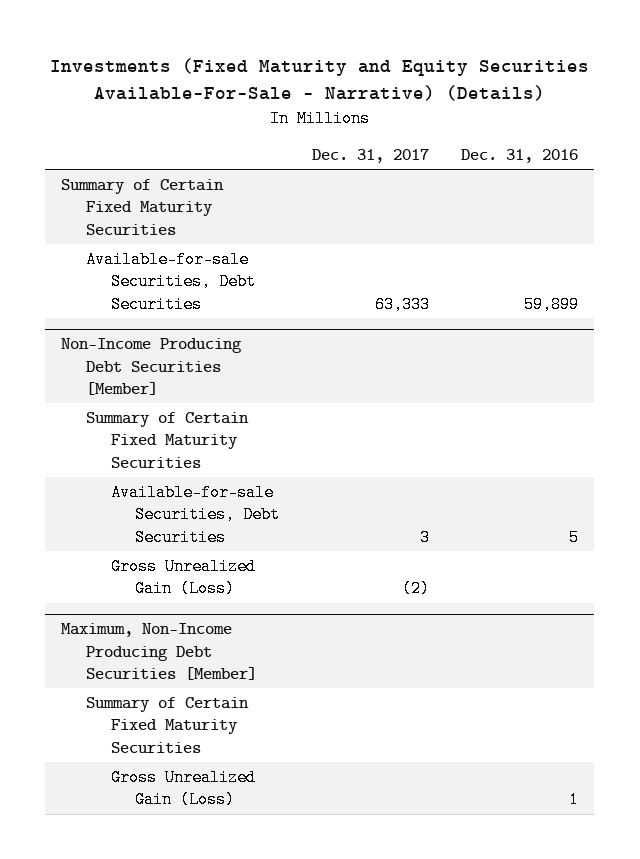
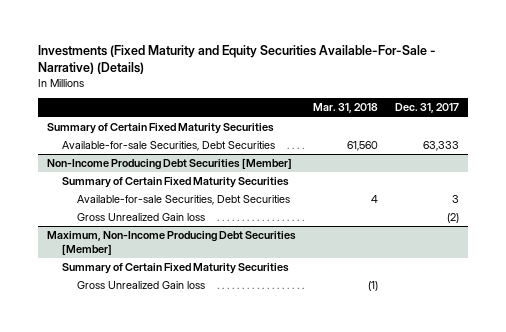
[461,148,579,163] Dec. 31, 2016 -> none
none -> [313,103,379,114] Mar. 31, 2018
[110,557,256,598] Gross Unrealized Gain (Loss) -> [77,213,206,222] Gross Unrealized Gain loss
[110,768,256,809] Gross Unrealized Gain (Loss) -> [77,281,206,290] Gross Unrealized Gain loss

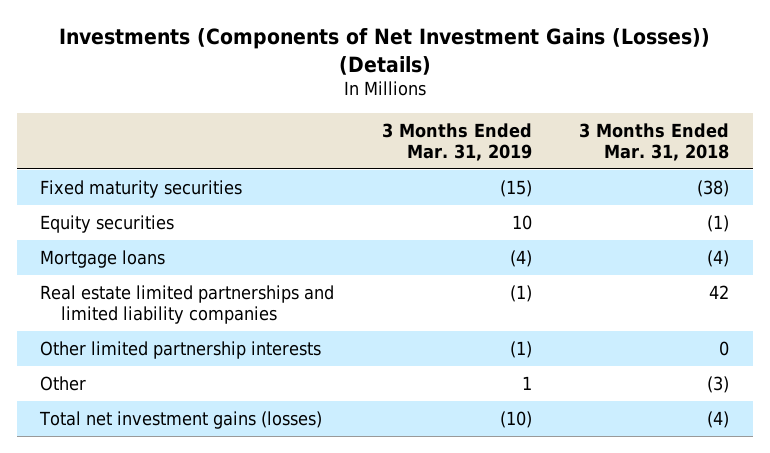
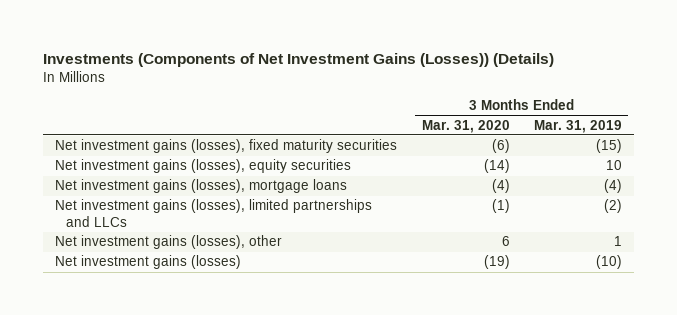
[579,123,730,161] 3 Months Ended Mar. 31, 2018 -> none
none -> [421,119,510,133] Mar. 31, 2020
[40,340,322,359] Other limited partnership interests -> none
[40,179,243,198] Fixed maturity securities -> [55,139,398,154] Net investment gains (losses), fixed maturity securities
[40,214,175,233] Equity securities -> [55,159,352,174] Net investment gains (losses), equity securities
[40,249,166,268] Mortgage loans -> [55,179,348,194] Net investment gains (losses), mortgage loans
[40,284,335,324] Real estate limited partnerships and limited liability companies -> [55,199,373,227] Net investment gains (losses), limited partnerships and LLCs
[509,284,532,302] (1) -> [603,199,622,214] (2)
[40,375,87,391] Other -> [55,235,283,250] Net investment gains (losses), other
[39,410,323,429] Total net investment gains (losses) -> [55,255,242,270] Net investment gains (losses)

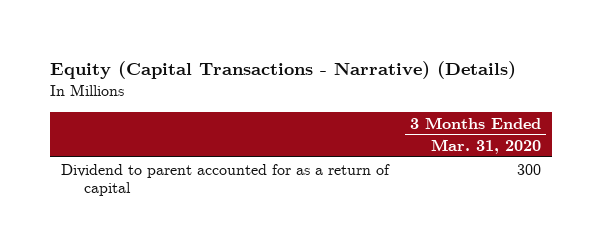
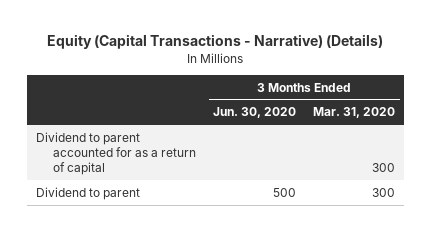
none -> [212,107,296,119] Jun. 30, 2020
none -> [35,186,140,200] Dividend to parent

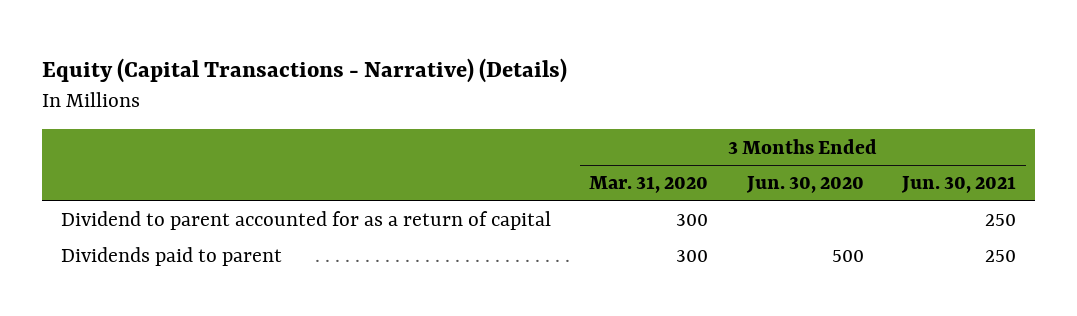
none -> [901,176,1017,194] Jun. 30, 2021
[35,186,140,200] Dividend to parent -> [60,247,282,267] Dividends paid to parent

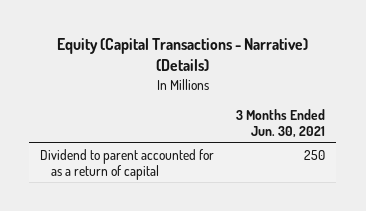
[589,176,709,194] Mar. 31, 2020 -> none
[745,176,864,194] Jun. 30, 2020 -> none
[60,247,282,267] Dividends paid to parent -> none

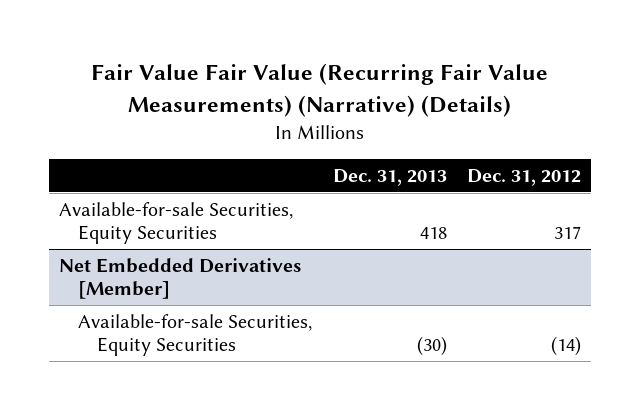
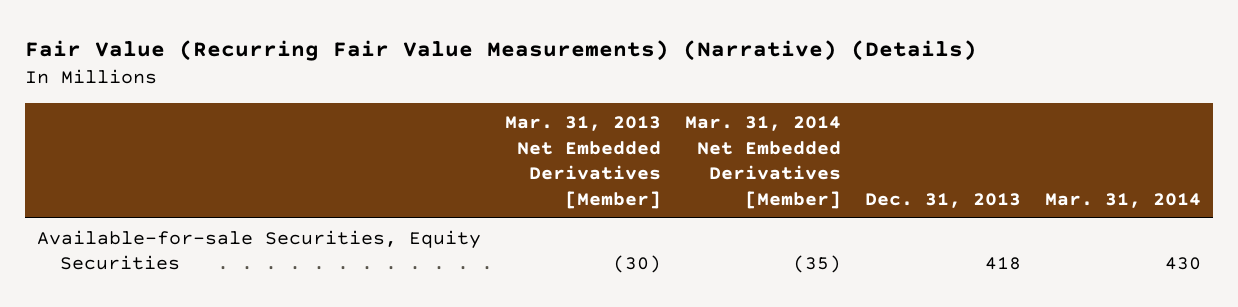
[91,63,549,117] Fair Value Fair Value (Recurring Fair Value Measurements) (Narrative) (Details) -> [24,39,977,61] Fair Value (Recurring Fair Value Measurements) (Narrative) (Details)
[467,169,582,187] Dec. 31, 2012 -> none
none -> [504,115,661,209] Mar. 31, 2013 Net Embedded Derivatives [Member]
none -> [685,115,842,209] Mar. 31, 2014 Net Embedded Derivatives [Member]
none -> [1045,192,1202,208] Mar. 31, 2014
[59,257,302,300] Net Embedded Derivatives [Member] -> none
[78,313,313,357] Available-for-sale Securities, Equity Securities -> none

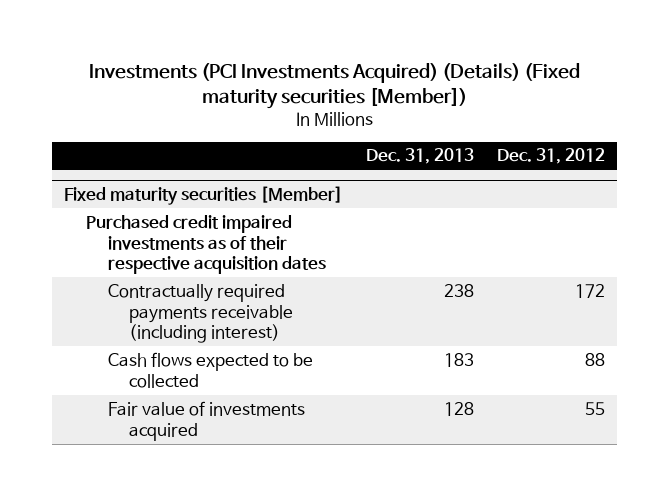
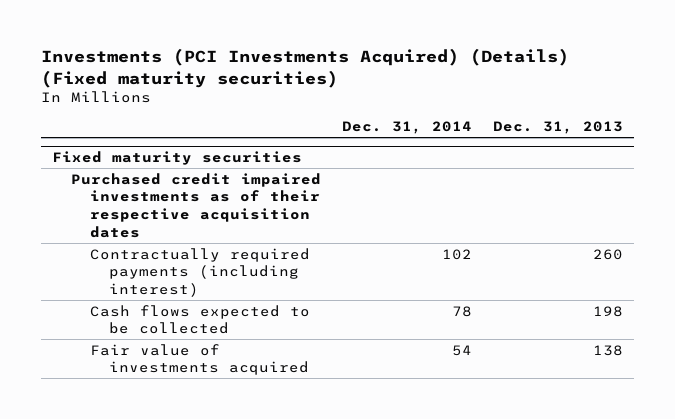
[88,62,580,110] Investments (PCI Investments Acquired) (Details) (Fixed maturity securities [Member]) -> [41,48,570,88] Investments (PCI Investments Acquired) (Details) (Fixed maturity securities)
[497,148,606,165] Dec. 31, 2012 -> none
none -> [342,121,473,135] Dec. 31, 2014
[63,186,343,206] Fixed maturity securities [Member] -> [51,151,302,166] Fixed maturity securities
[107,283,294,344] Contractually required payments receivable (including interest) -> [90,247,311,298] Contractually required payments (including interest)
[444,283,475,297] 238 -> [593,248,624,260] 260
[444,352,475,367] 183 -> [593,305,624,317] 198
[444,401,475,416] 128 -> [593,344,624,356] 138

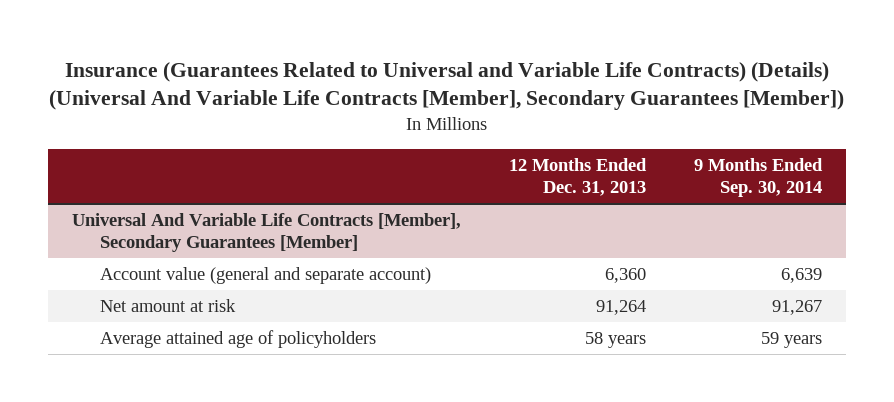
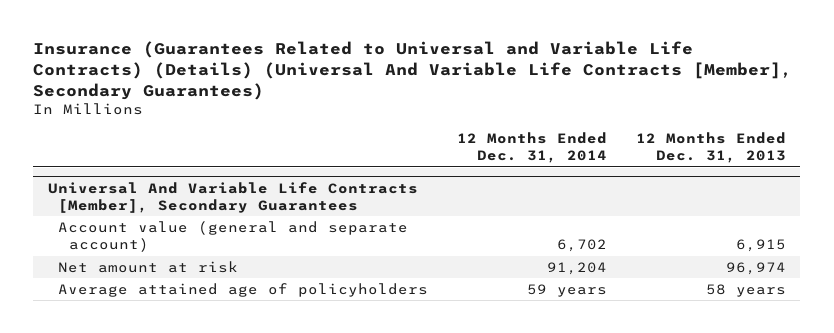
[49,61,845,111] Insurance (Guarantees Related to Universal and Variable Life Contracts) (Details) (Universal And Variable Life Contracts [Member], Secondary Guarantees [Member]) -> [33,41,793,100] Insurance (Guarantees Related to Universal and Variable Life Contracts) (Details) (Universal And Variable Life Contracts [Member], Secondary Guarantees)
[694,158,824,198] 9 Months Ended Sep. 30, 2014 -> none
none -> [457,132,608,164] 12 Months Ended Dec. 31, 2014
[71,213,461,253] Universal And Variable Life Contracts [Member], Secondary Guarantees [Member] -> [47,181,418,213] Universal And Variable Life Contracts [Member], Secondary Guarantees
[605,268,647,284] 6,360 -> [736,239,787,253] 6,915
[596,300,647,316] 91,264 -> [726,261,787,275] 96,974

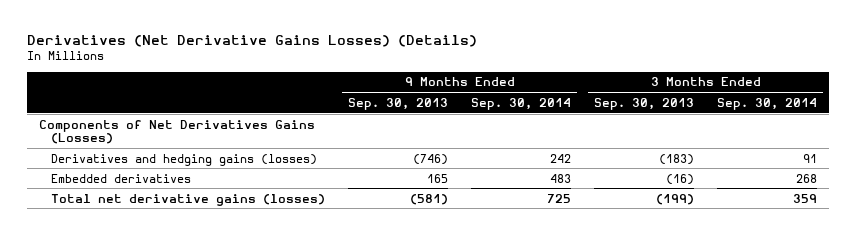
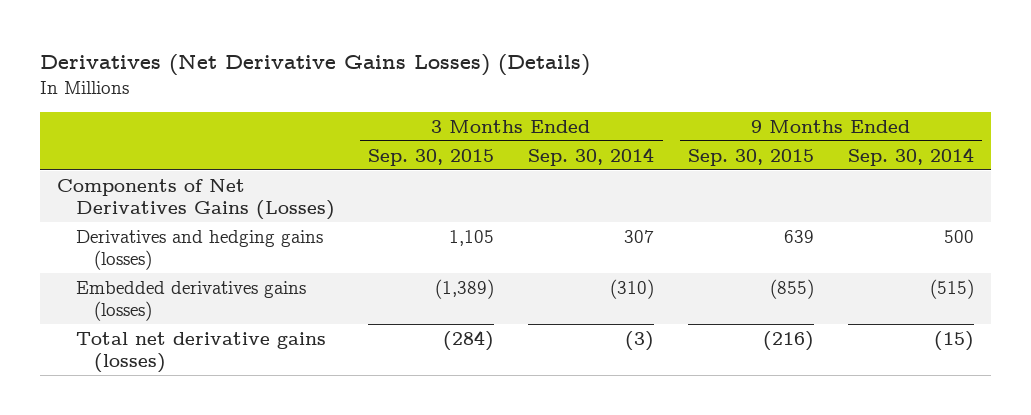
[348,97,449,110] Sep. 30, 2013 -> none
[594,97,695,110] Sep. 30, 2013 -> none
none -> [368,148,495,166] Sep. 30, 2015
none -> [688,148,815,166] Sep. 30, 2015
[550,153,572,163] 242 -> [943,229,974,243] 500
[803,153,818,163] 91 -> [624,229,655,243] 307
[50,173,191,183] Embedded derivatives -> [75,280,306,321] Embedded derivatives gains (losses)
[550,173,572,183] 483 -> [929,278,974,299] (515)
[796,173,818,183] 268 -> [610,278,655,299] (310)
[547,193,572,203] 725 -> [933,330,974,351] (15)
[793,193,818,203] 359 -> [625,330,655,351] (3)

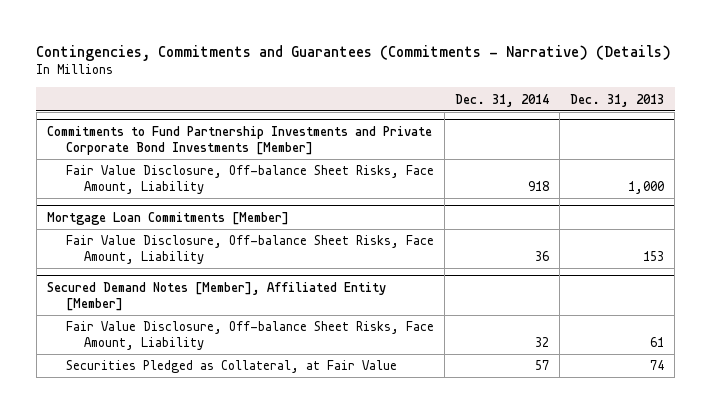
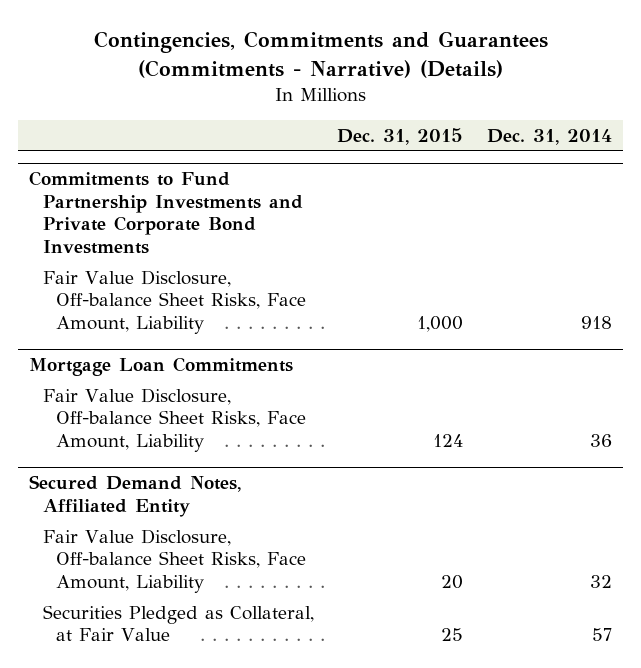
[570,93,665,107] Dec. 31, 2013 -> none
none -> [337,127,464,145] Dec. 31, 2015
[46,125,432,155] Commitments to Fund Partnership Investments and Private Corporate Bond Investments [Member] -> [29,171,303,254] Commitments to Fund Partnership Investments and Private Corporate Bond Investments
[46,211,289,225] Mortgage Loan Commitments [Member] -> [29,357,294,377] Mortgage Loan Commitments
[46,281,386,311] Secured Demand Notes [Member], Affiliated Entity [Member] -> [29,475,242,517] Secured Demand Notes, Affiliated Entity

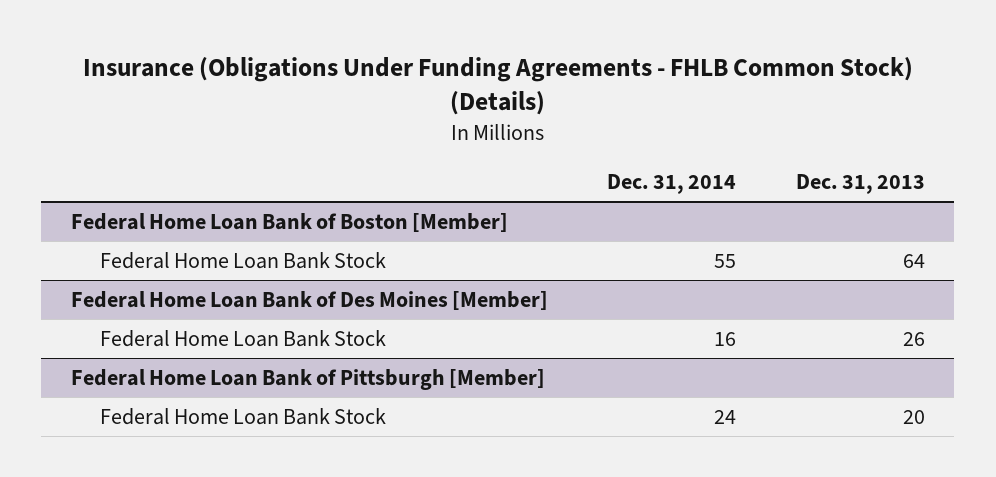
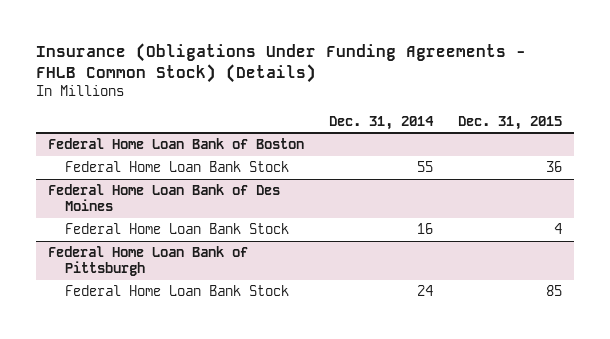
[795,174,925,195] Dec. 31, 2013 -> none
none -> [457,115,562,130] Dec. 31, 2015
[71,212,509,232] Federal Home Loan Bank of Boston [Member] -> [48,138,305,150] Federal Home Loan Bank of Boston
[71,290,549,310] Federal Home Loan Bank of Des Moines [Member] -> [48,184,281,212] Federal Home Loan Bank of Des Moines
[71,368,546,390] Federal Home Loan Bank of Pittsburgh [Member] -> [48,246,249,277] Federal Home Loan Bank of Pittsburgh

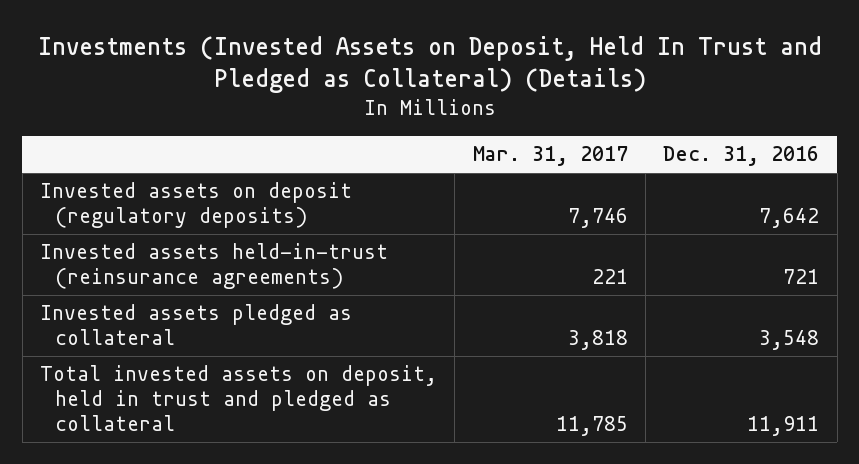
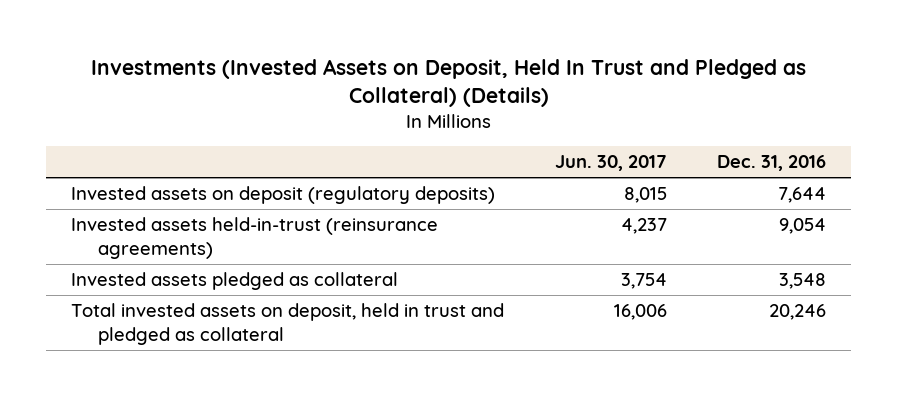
[472,146,628,167] Mar. 31, 2017 -> none
none -> [554,155,667,172] Jun. 30, 2017
[759,208,820,229] 7,642 -> [778,187,827,204] 7,644
[783,269,820,285] 721 -> [779,218,827,235] 9,054
[747,416,820,437] 11,911 -> [769,304,827,321] 20,246

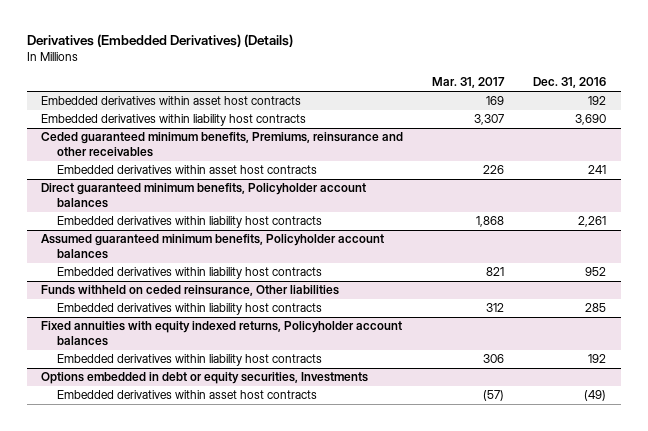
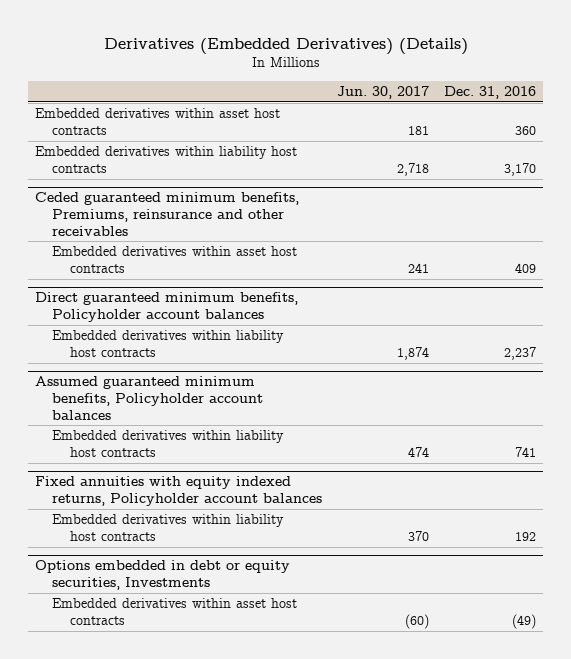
[432,77,506,89] Mar. 31, 2017 -> none
none -> [337,85,430,99] Jun. 30, 2017
[588,96,607,106] 192 -> [514,125,536,135] 360
[575,114,607,126] 3,690 -> [503,162,536,176] 3,170
[588,165,607,175] 241 -> [514,262,536,273] 409
[578,216,607,228] 2,261 -> [503,346,536,360] 2,237
[41,285,340,297] Funds withheld on ceded reinsurance, Other liabilities -> none
[57,303,323,316] Embedded derivatives within liability host contracts -> none
[585,267,607,277] 952 -> [514,446,536,457] 741

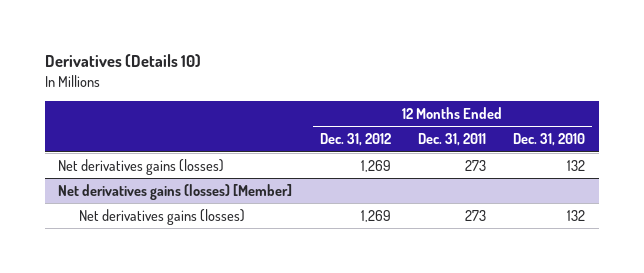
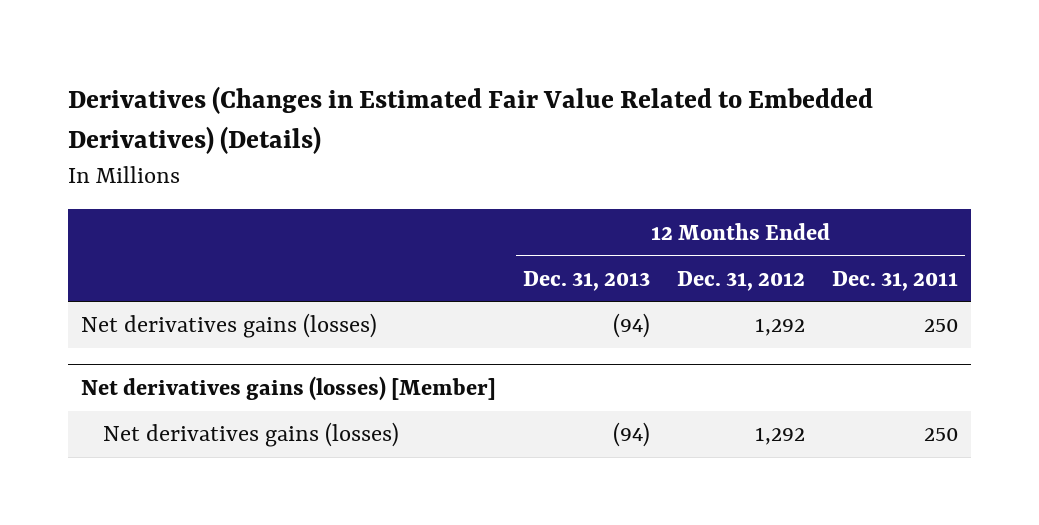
[44,54,201,68] Derivatives (Details 10) -> [67,86,873,155] Derivatives (Changes in Estimated Fair Value Related to Embedded Derivatives) (Details)
[513,133,586,147] Dec. 31, 2010 -> none
none -> [523,270,651,291] Dec. 31, 2013
[360,159,391,172] 1,269 -> [755,318,806,337] 1,292
[464,159,486,171] 273 -> [924,319,959,333] 250
[360,209,391,222] 1,269 -> [755,427,806,446] 1,292
[464,209,486,221] 273 -> [924,428,959,442] 250

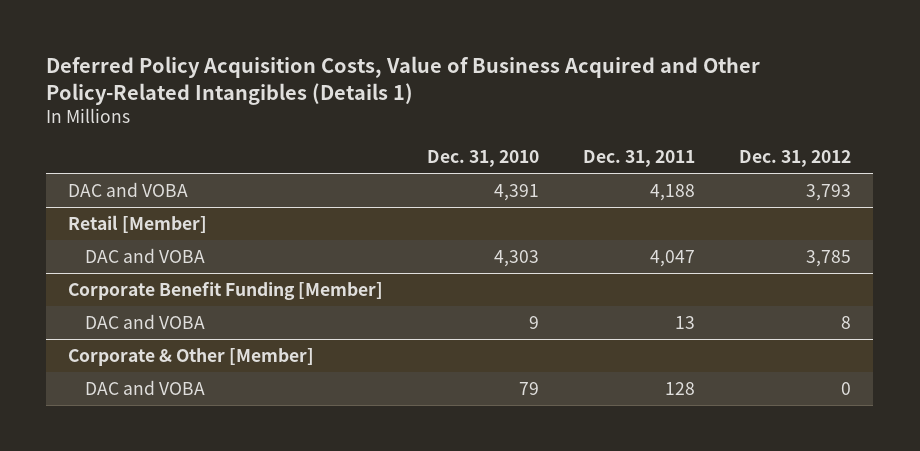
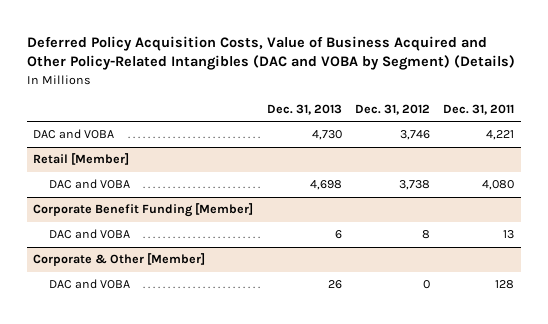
[46,56,761,106] Deferred Policy Acquisition Costs, Value of Business Acquired and Other Policy-Related Intangibles (Details 1) -> [26,35,515,71] Deferred Policy Acquisition Costs, Value of Business Acquired and Other Policy-Related Intangibles (DAC and VOBA by Segment) (Details)
[427,150,540,168] Dec. 31, 2010 -> none
none -> [266,103,342,115] Dec. 31, 2013
[650,183,696,201] 4,188 -> [486,130,515,141] 4,221
[806,183,852,201] 3,793 -> [399,130,430,141] 3,746
[650,249,696,267] 4,047 -> [482,180,515,191] 4,080
[806,249,852,267] 3,785 -> [398,180,430,191] 3,738

